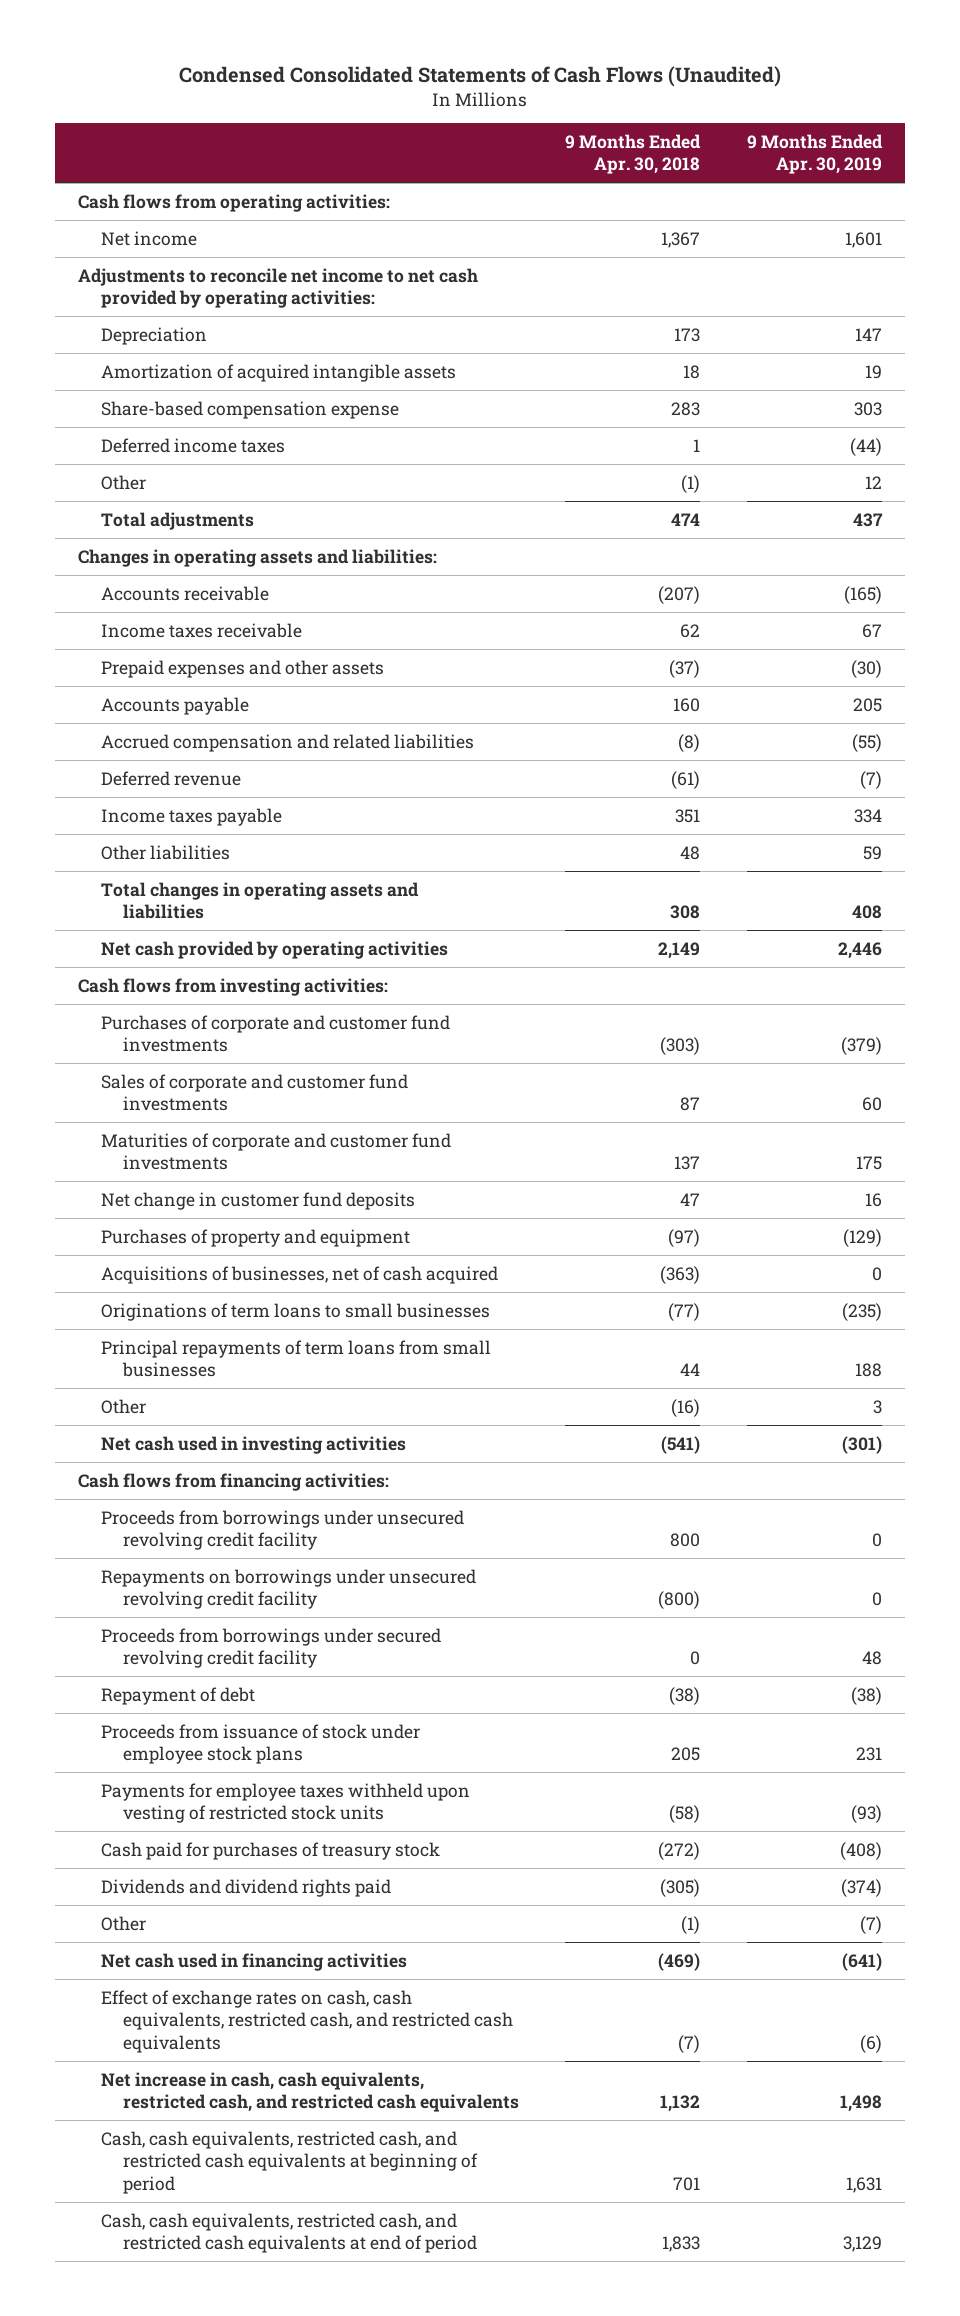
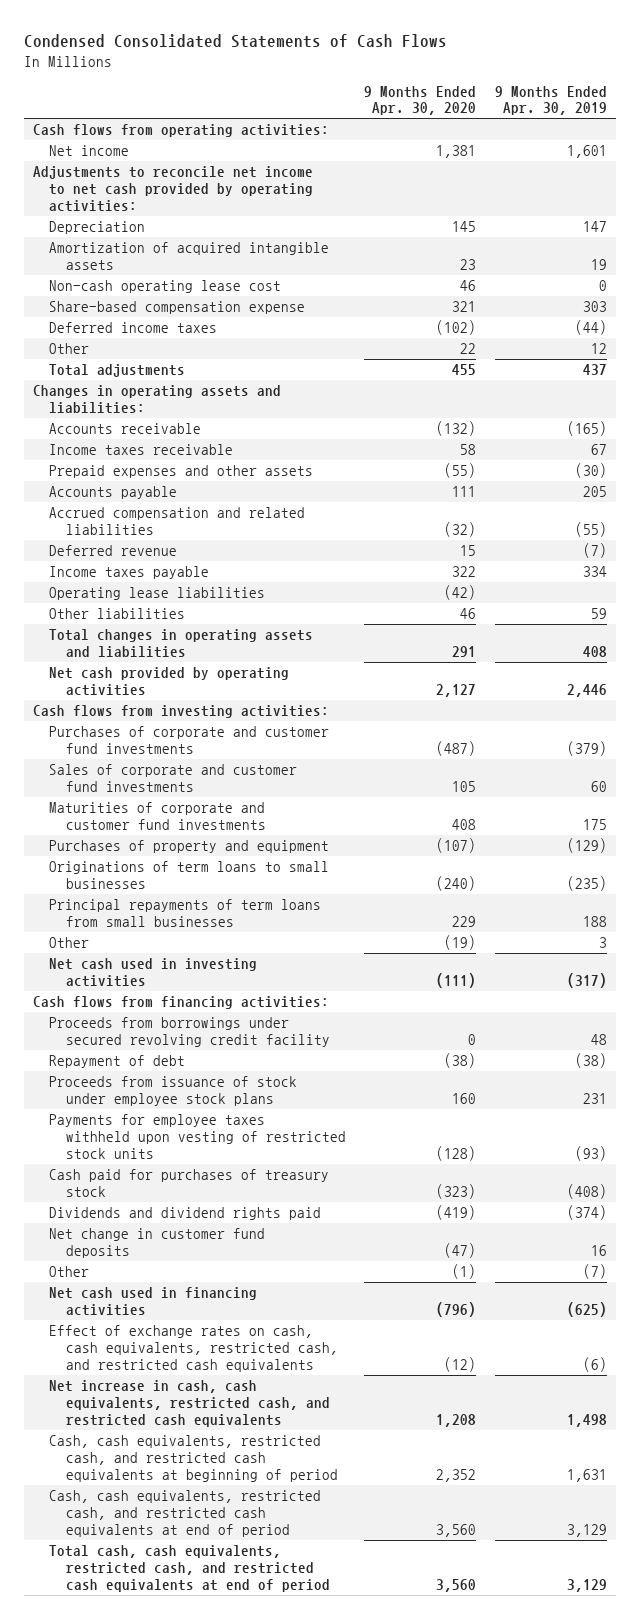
[179,66,782,88] Condensed Consolidated Statements of Cash Flows (Unaudited) -> [23,34,447,49] Condensed Consolidated Statements of Cash Flows
[565,133,702,175] 9 Months Ended Apr. 30, 2018 -> none
none -> [364,85,477,116] 9 Months Ended Apr. 30, 2020
none -> [49,280,282,294] Non-cash operating lease cost
none -> [49,587,266,601] Operating lease liabilities
[100,1265,498,1284] Acquisitions of businesses, net of cash acquired -> none
[841,1435,882,1454] (301) -> [566,973,607,989] (317)
[100,1509,464,1551] Proceeds from borrowings under unsecured revolving credit facility -> none
[100,1568,476,1610] Repayments on borrowings under unsecured revolving credit facility -> none
[100,1191,415,1210] Net change in customer fund deposits -> [49,1228,266,1259] Net change in customer fund deposits
[841,1952,882,1971] (641) -> [566,1302,607,1318] (625)
none -> [49,1545,330,1592] Total cash, cash equivalents, restricted cash, and restricted cash equivalents at end of period

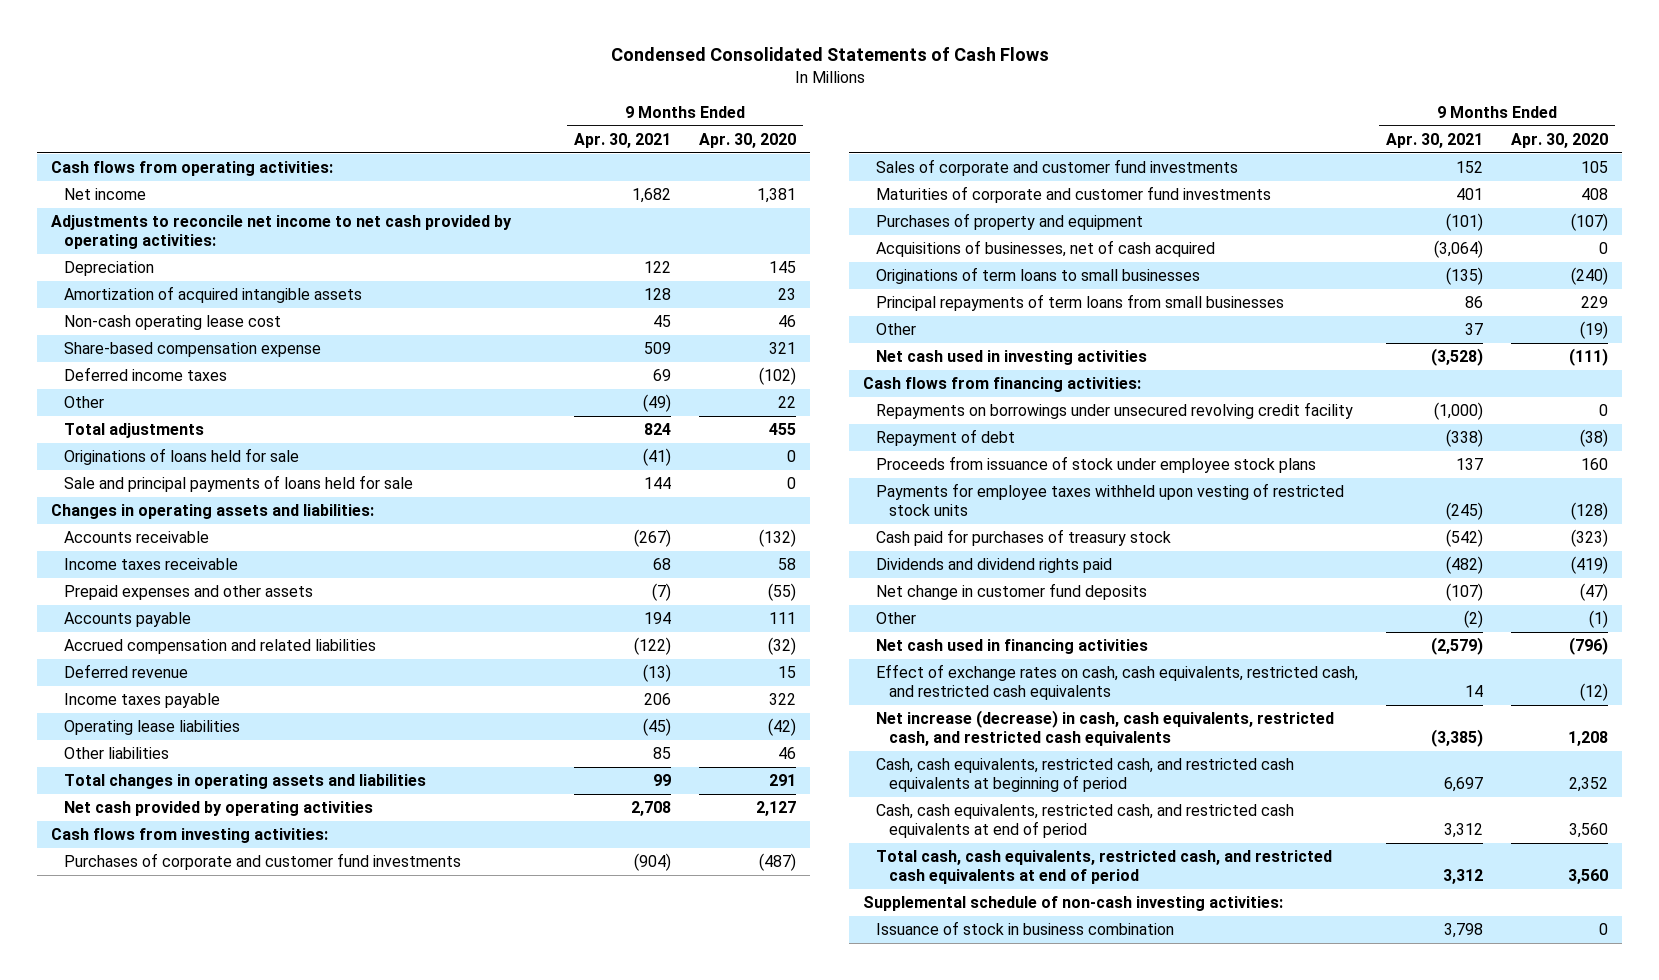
[494,85,607,116] 9 Months Ended Apr. 30, 2019 -> none
none -> [573,133,671,149] Apr. 30, 2021
none -> [63,448,299,466] Originations of loans held for sale
none -> [63,475,413,493] Sale and principal payments of loans held for sale
none -> [876,240,1216,258] Acquisitions of businesses, net of cash acquired
[49,1017,330,1048] Proceeds from borrowings under secured revolving credit facility -> none
none -> [876,402,1354,420] Repayments on borrowings under unsecured revolving credit facility
[49,1380,330,1427] Net increase in cash, cash equivalents, restricted cash, and restricted cash equivalents -> [876,710,1335,747] Net increase (decrease) in cash, cash equivalents, restricted cash, and restricted cash equivalents
none -> [863,896,1284,912] Supplemental schedule of non-cash investing activities:
none -> [876,921,1175,936] Issuance of stock in business combination

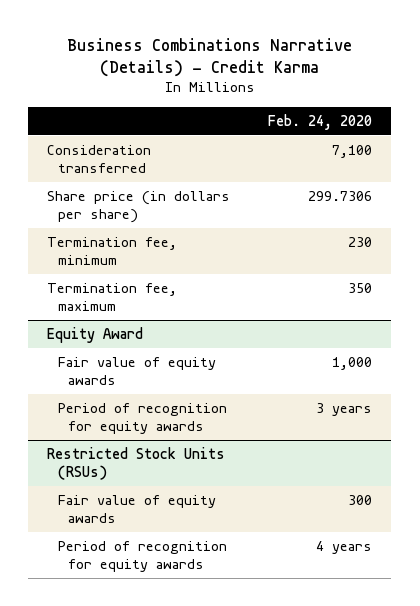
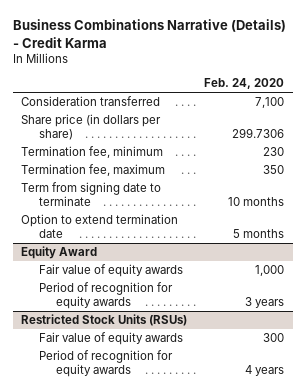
none -> [21,182,162,207] Term from signing date to terminate
none -> [21,214,179,239] Option to extend termination date

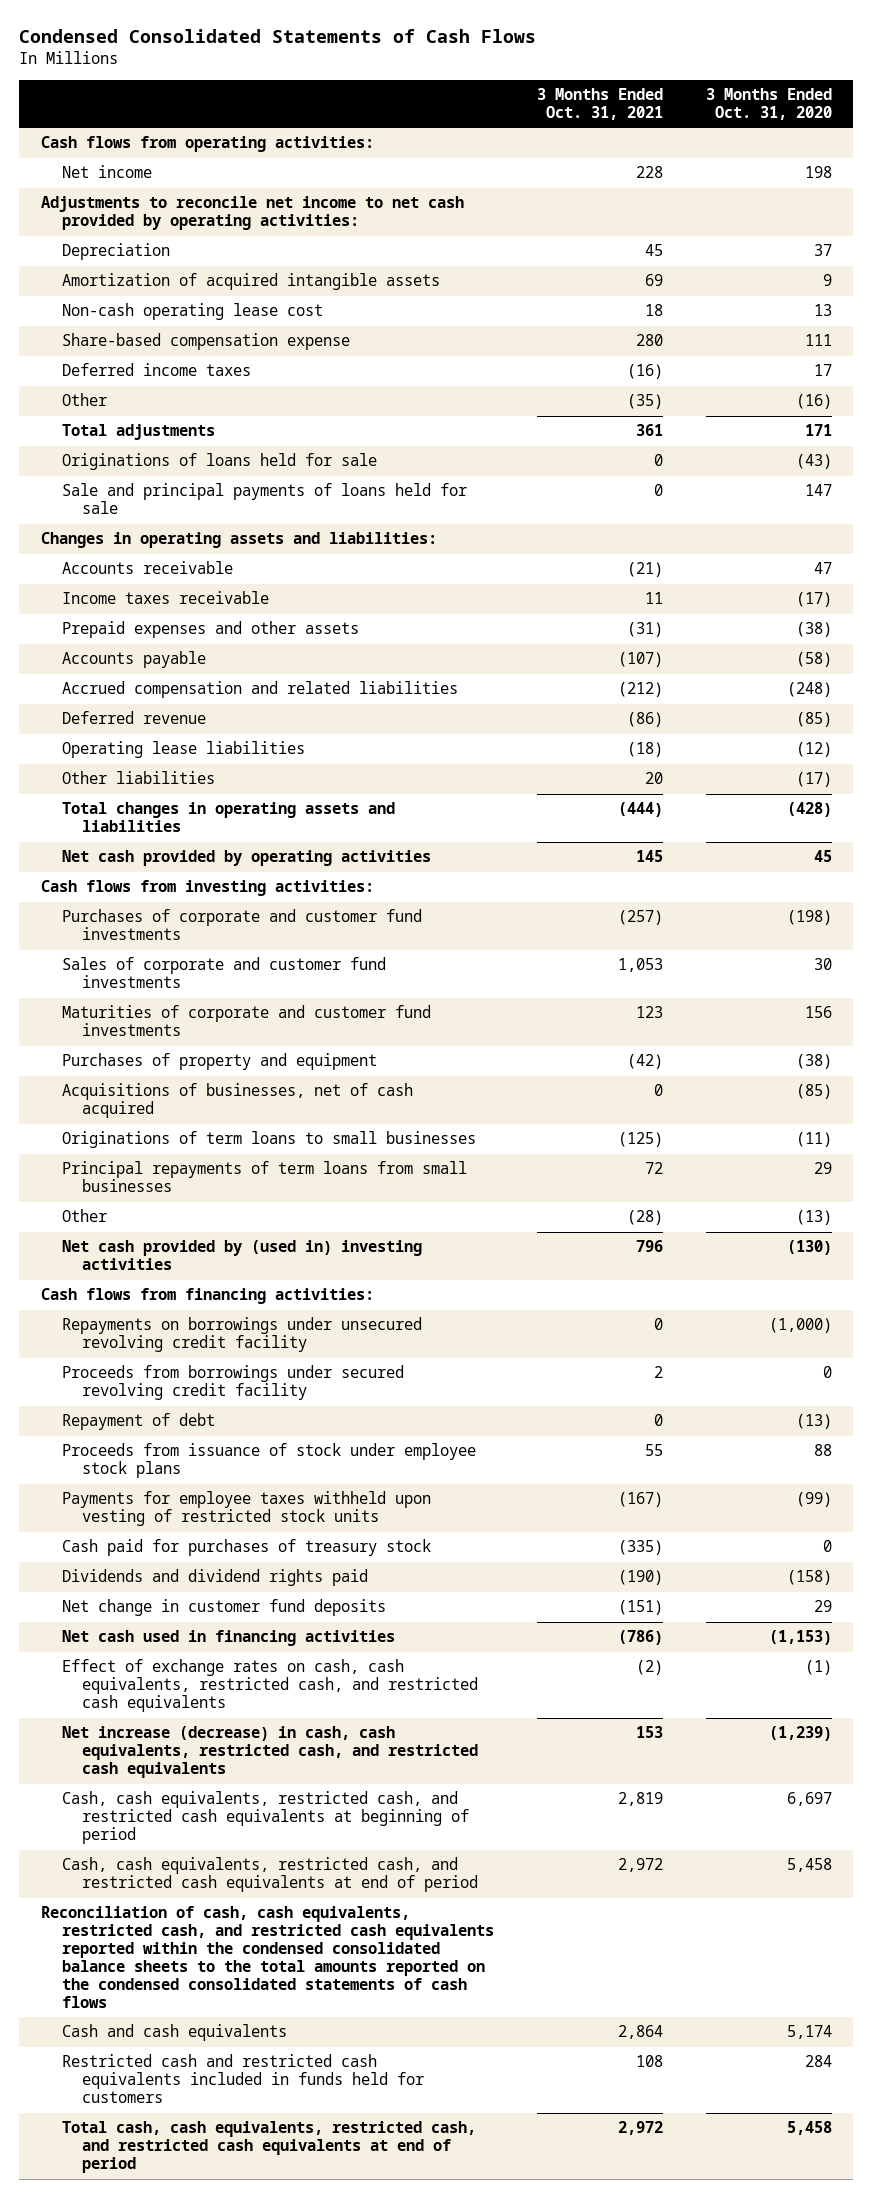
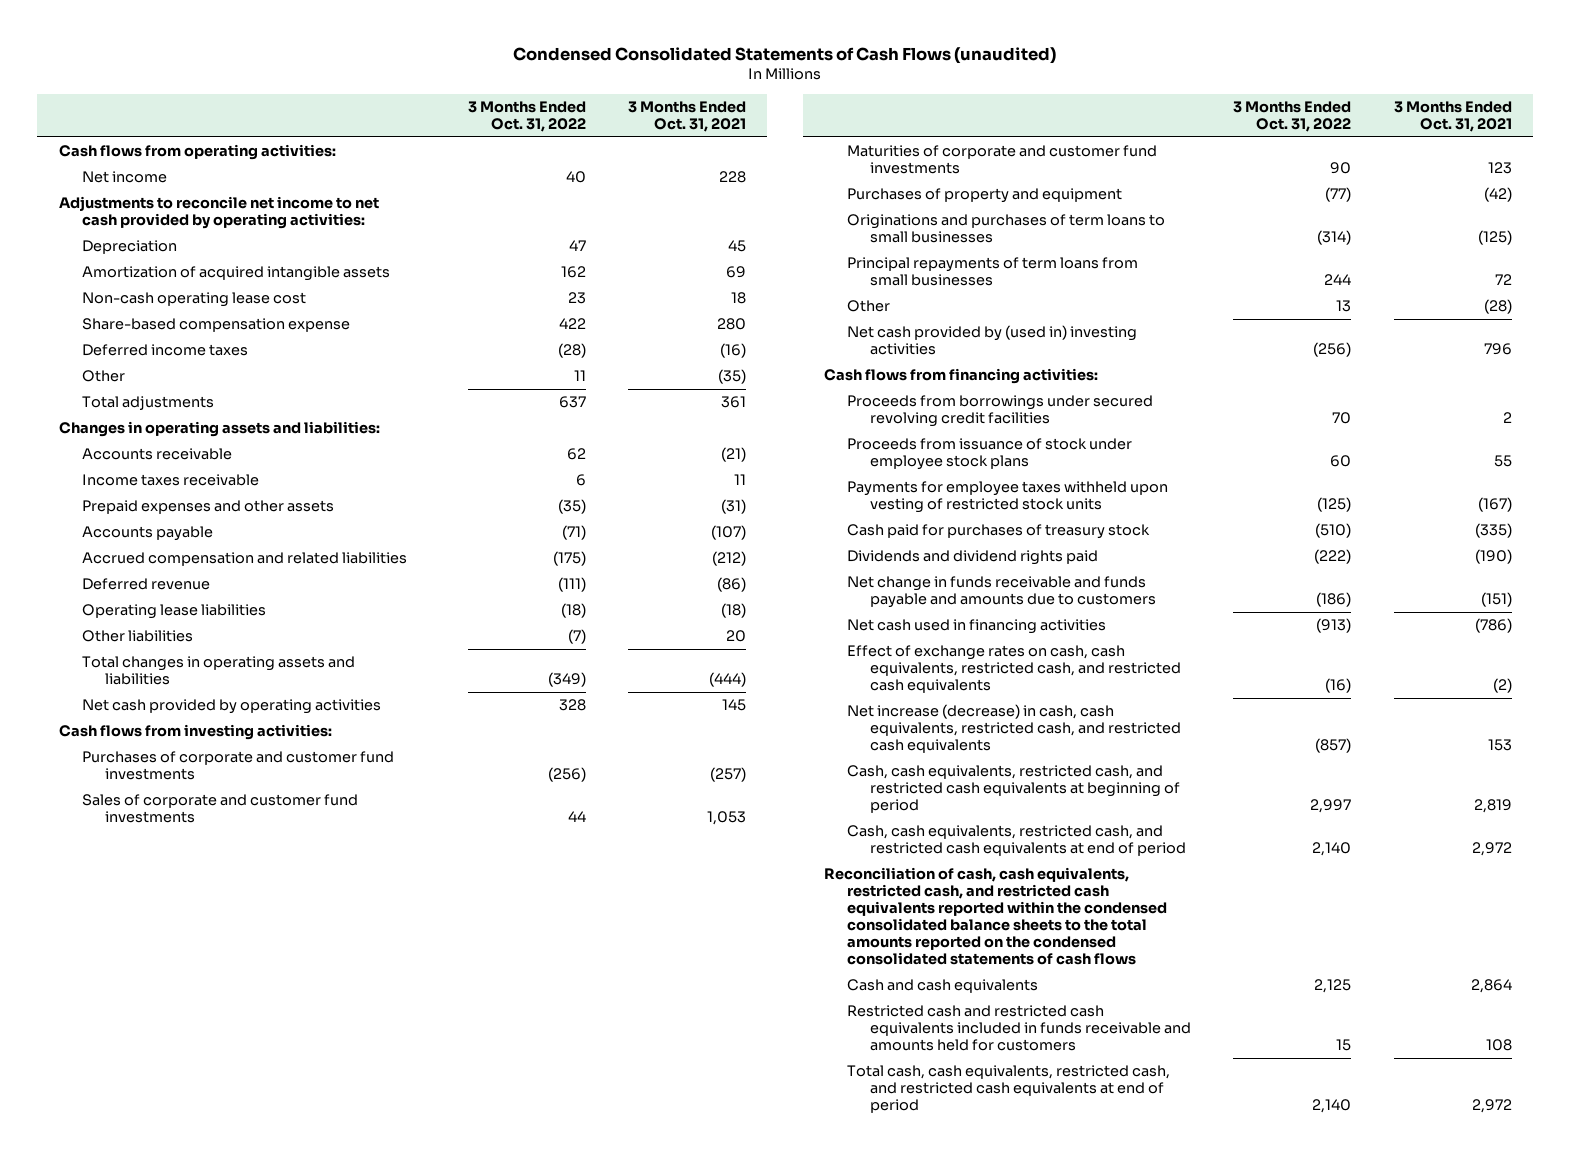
[19,29,537,44] Condensed Consolidated Statements of Cash Flows -> [513,46,1057,64] Condensed Consolidated Statements of Cash Flows (unaudited)
[705,88,832,121] 3 Months Ended Oct. 31, 2020 -> none
none -> [467,100,586,132] 3 Months Ended Oct. 31, 2022
[61,453,377,471] Originations of loans held for sale -> none
[61,483,467,515] Sale and principal payments of loans held for sale -> none
[61,1083,413,1119] Acquisitions of businesses, net of cash acquired -> none
[61,1131,476,1149] Originations of term loans to small businesses -> [847,214,1166,244] Originations and purchases of term loans to small businesses
[61,1317,422,1353] Repayments on borrowings under unsecured revolving credit facility -> none
[61,1413,215,1431] Repayment of debt -> none
[61,1365,404,1401] Proceeds from borrowings under secured revolving credit facility -> [847,395,1154,428] Proceeds from borrowings under secured revolving credit facilities
[61,1599,386,1617] Net change in customer fund deposits -> [847,576,1157,609] Net change in funds receivable and funds payable and amounts due to customers
[61,2054,425,2104] Restricted cash and restricted cash equivalents included in funds held for customers -> [847,1005,1192,1052] Restricted cash and restricted cash equivalents included in funds receivable and amounts held for customers

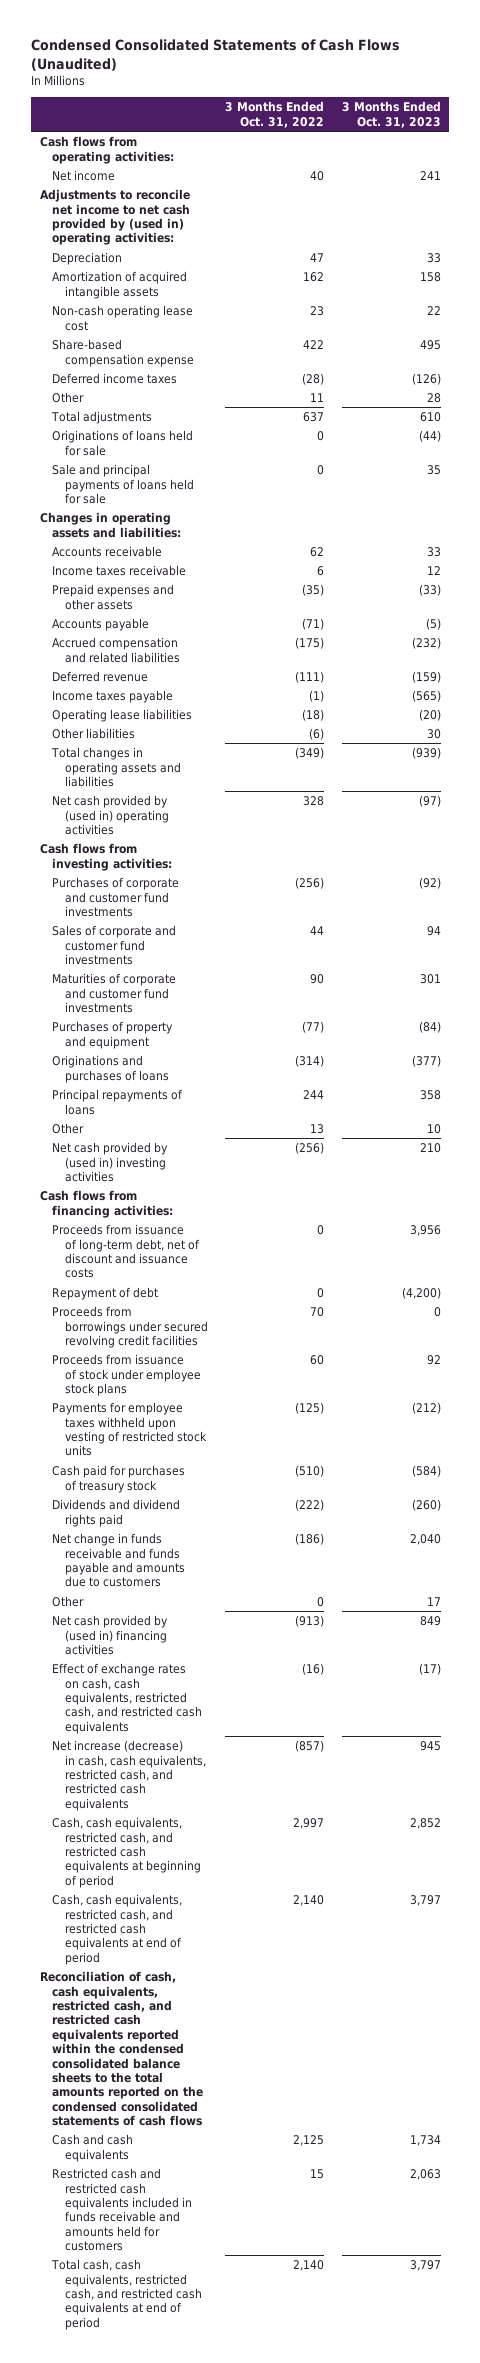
[513,46,1057,64] Condensed Consolidated Statements of Cash Flows (unaudited) -> [30,38,400,71] Condensed Consolidated Statements of Cash Flows (Unaudited)
[628,100,747,132] 3 Months Ended Oct. 31, 2021 -> none
none -> [341,101,441,128] 3 Months Ended Oct. 31, 2023
[58,196,379,230] Adjustments to reconcile net income to net cash provided by operating activities: -> [39,189,191,246] Adjustments to reconcile net income to net cash provided by (used in) operating activities:
none -> [52,430,194,456] Originations of loans held for sale
none -> [52,464,194,504] Sale and principal payments of loans held for sale
none -> [52,690,174,704] Income taxes payable
[567,629,586,645] (7) -> [309,728,325,741] (6)
[81,699,381,715] Net cash provided by operating activities -> [52,795,169,835] Net cash provided by (used in) operating activities
[847,214,1166,244] Originations and purchases of term loans to small businesses -> [52,1055,169,1083] Originations and purchases of loans
[847,257,1139,287] Principal repayments of term loans from small businesses -> [52,1089,184,1115] Principal repayments of loans
none -> [52,1224,200,1279] Proceeds from issuance of long-term debt, net of discount and issuance costs
none -> [52,1287,159,1301] Repayment of debt
none -> [52,1596,85,1608] Other
[847,619,1107,635] Net cash used in financing activities -> [52,1615,169,1655] Net cash provided by (used in) financing activities

